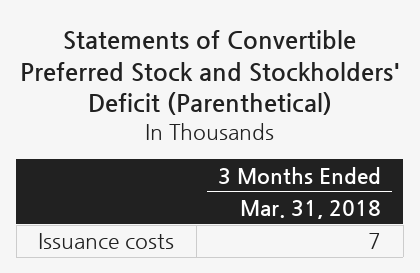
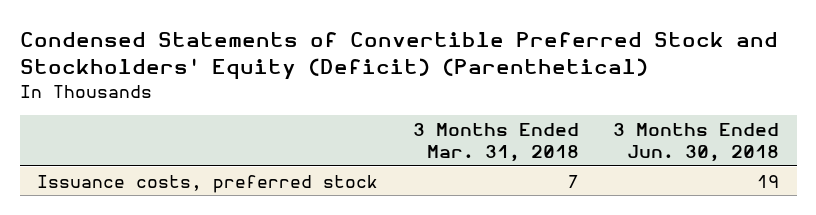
[19,30,400,116] Statements of Convertible Preferred Stock and Stockholders' Deficit (Parenthetical) -> [19,31,778,81] Condensed Statements of Convertible Preferred Stock and Stockholders' Equity (Deficit) (Parenthetical)
none -> [613,123,780,163] 3 Months Ended Jun. 30, 2018
[38,233,175,250] Issuance costs -> [36,174,378,193] Issuance costs, preferred stock

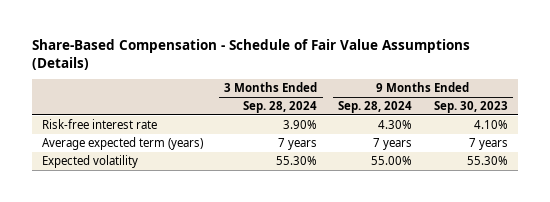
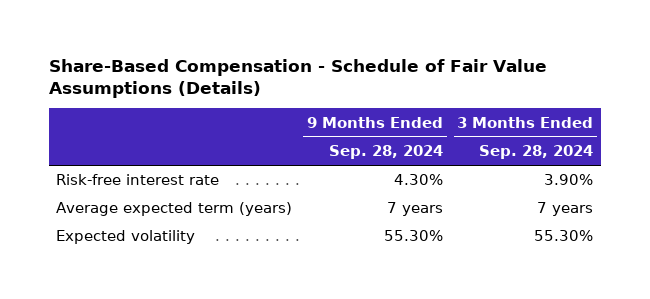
[433,101,508,114] Sep. 30, 2023 -> none
[371,156,413,166] 55.00% -> [383,230,443,242] 55.30%

